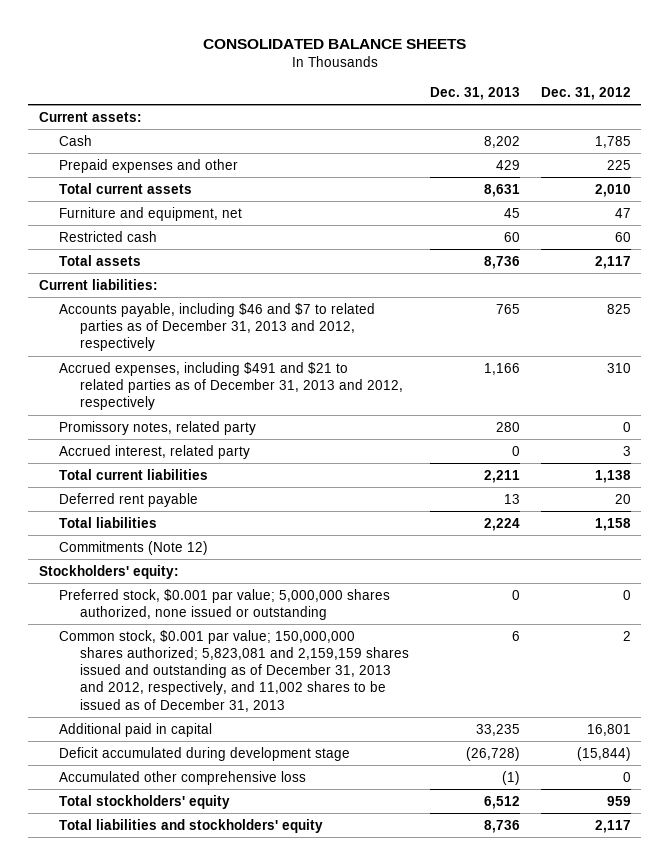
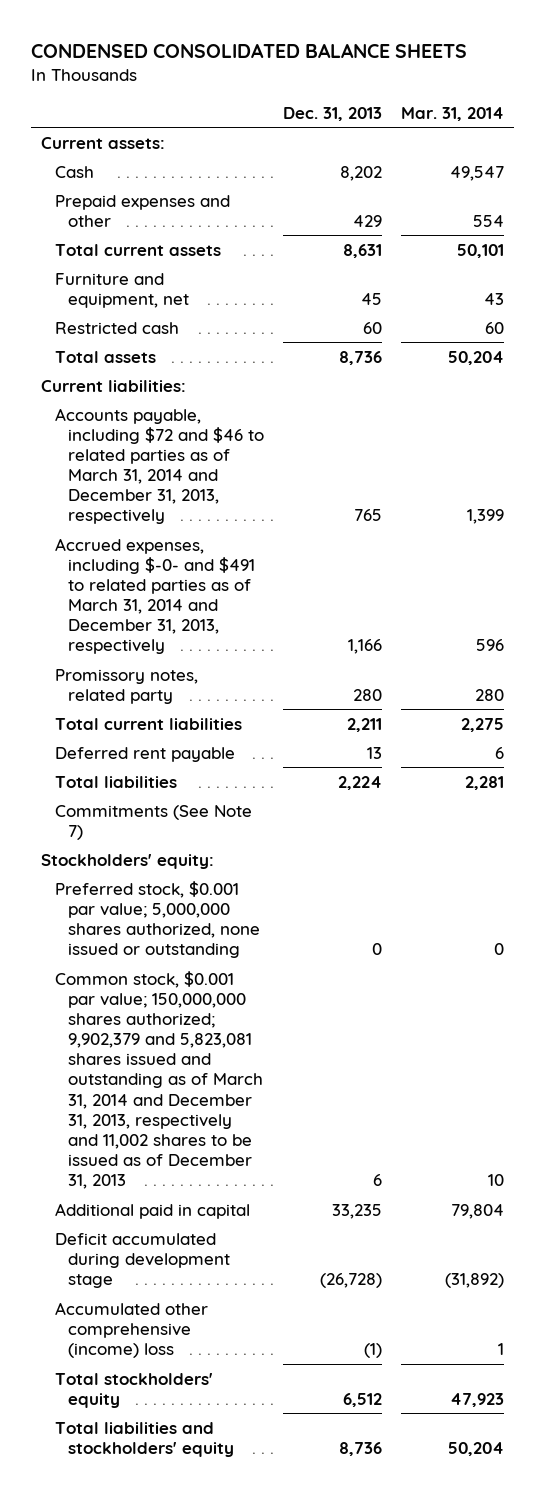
[202,38,466,49] CONSOLIDATED BALANCE SHEETS -> [31,42,468,58] CONDENSED CONSOLIDATED BALANCE SHEETS
[540,86,631,100] Dec. 31, 2012 -> none
none -> [401,106,505,121] Mar. 31, 2014
[59,302,376,352] Accounts payable, including $46 and $7 to related parties as of December 31, 2013 and 2012, respectively -> [54,407,265,525] Accounts payable, including $72 and $46 to related parties as of March 31, 2014 and December 31, 2013, respectively
[59,361,403,411] Accrued expenses, including $491 and $21 to related parties as of December 31, 2013 and 2012, respectively -> [54,537,256,655] Accrued expenses, including $-0- and $491 to related parties as of March 31, 2014 and December 31, 2013, respectively
[59,444,251,459] Accrued interest, related party -> none
[59,540,209,555] Commitments (Note 12) -> [54,804,252,840] Commitments (See Note 7)
[59,629,409,712] Common stock, $0.001 par value; 150,000,000 shares authorized; 5,823,081 and 2,159,159 shares issued and outstanding as of December 31, 2013 and 2012, respectively, and 11,002 shares to be issued as of December 31, 2013 -> [54,970,264,1190] Common stock, $0.001 par value; 150,000,000 shares authorized; 9,902,379 and 5,823,081 shares issued and outstanding as of March 31, 2014 and December 31, 2013, respectively and 11,002 shares to be issued as of December 31, 2013
[59,770,307,785] Accumulated other comprehensive loss -> [54,1301,208,1359] Accumulated other comprehensive (income) loss

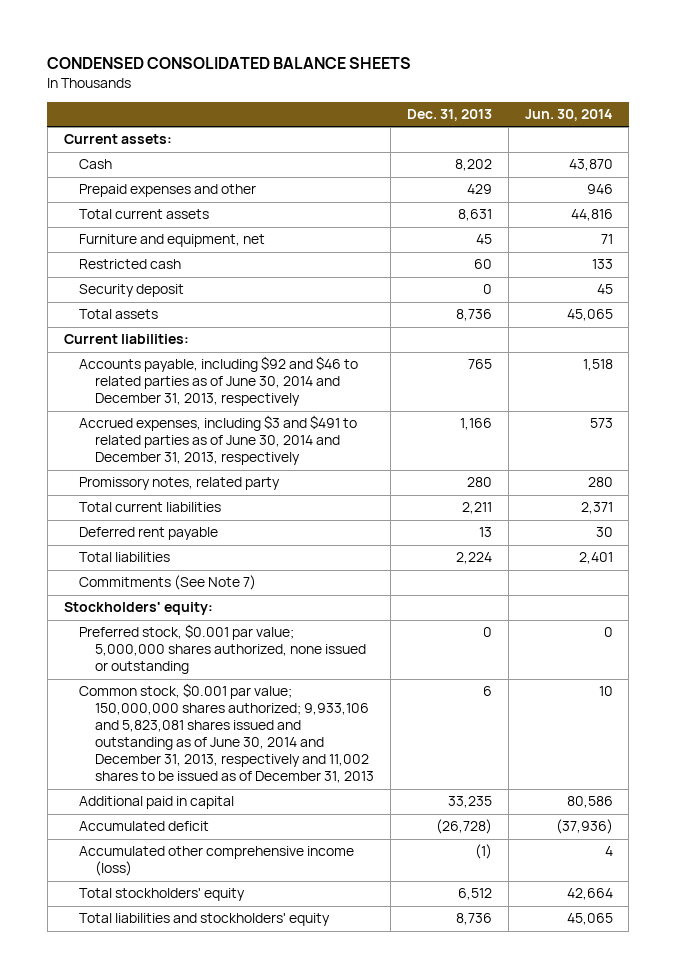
[401,106,505,121] Mar. 31, 2014 -> none
none -> [524,109,613,122] Jun. 30, 2014
none -> [79,284,185,298] Security deposit
[54,407,265,525] Accounts payable, including $72 and $46 to related parties as of March 31, 2014 and December 31, 2013, respectively -> [79,356,359,407] Accounts payable, including $92 and $46 to related parties as of June 30, 2014 and December 31, 2013, respectively
[54,537,256,655] Accrued expenses, including $-0- and $491 to related parties as of March 31, 2014 and December 31, 2013, respectively -> [79,415,358,466] Accrued expenses, including $3 and $491 to related parties as of June 30, 2014 and December 31, 2013, respectively
[54,970,264,1190] Common stock, $0.001 par value; 150,000,000 shares authorized; 9,902,379 and 5,823,081 shares issued and outstanding as of March 31, 2014 and December 31, 2013, respectively and 11,002 shares to be issued as of December 31, 2013 -> [79,683,374,784] Common stock, $0.001 par value; 150,000,000 shares authorized; 9,933,106 and 5,823,081 shares issued and outstanding as of June 30, 2014 and December 31, 2013, respectively and 11,002 shares to be issued as of December 31, 2013
[54,1232,231,1289] Deficit accumulated during development stage -> [79,821,210,832] Accumulated deficit
[54,1301,208,1359] Accumulated other comprehensive (income) loss -> [79,846,355,877] Accumulated other comprehensive income (loss)

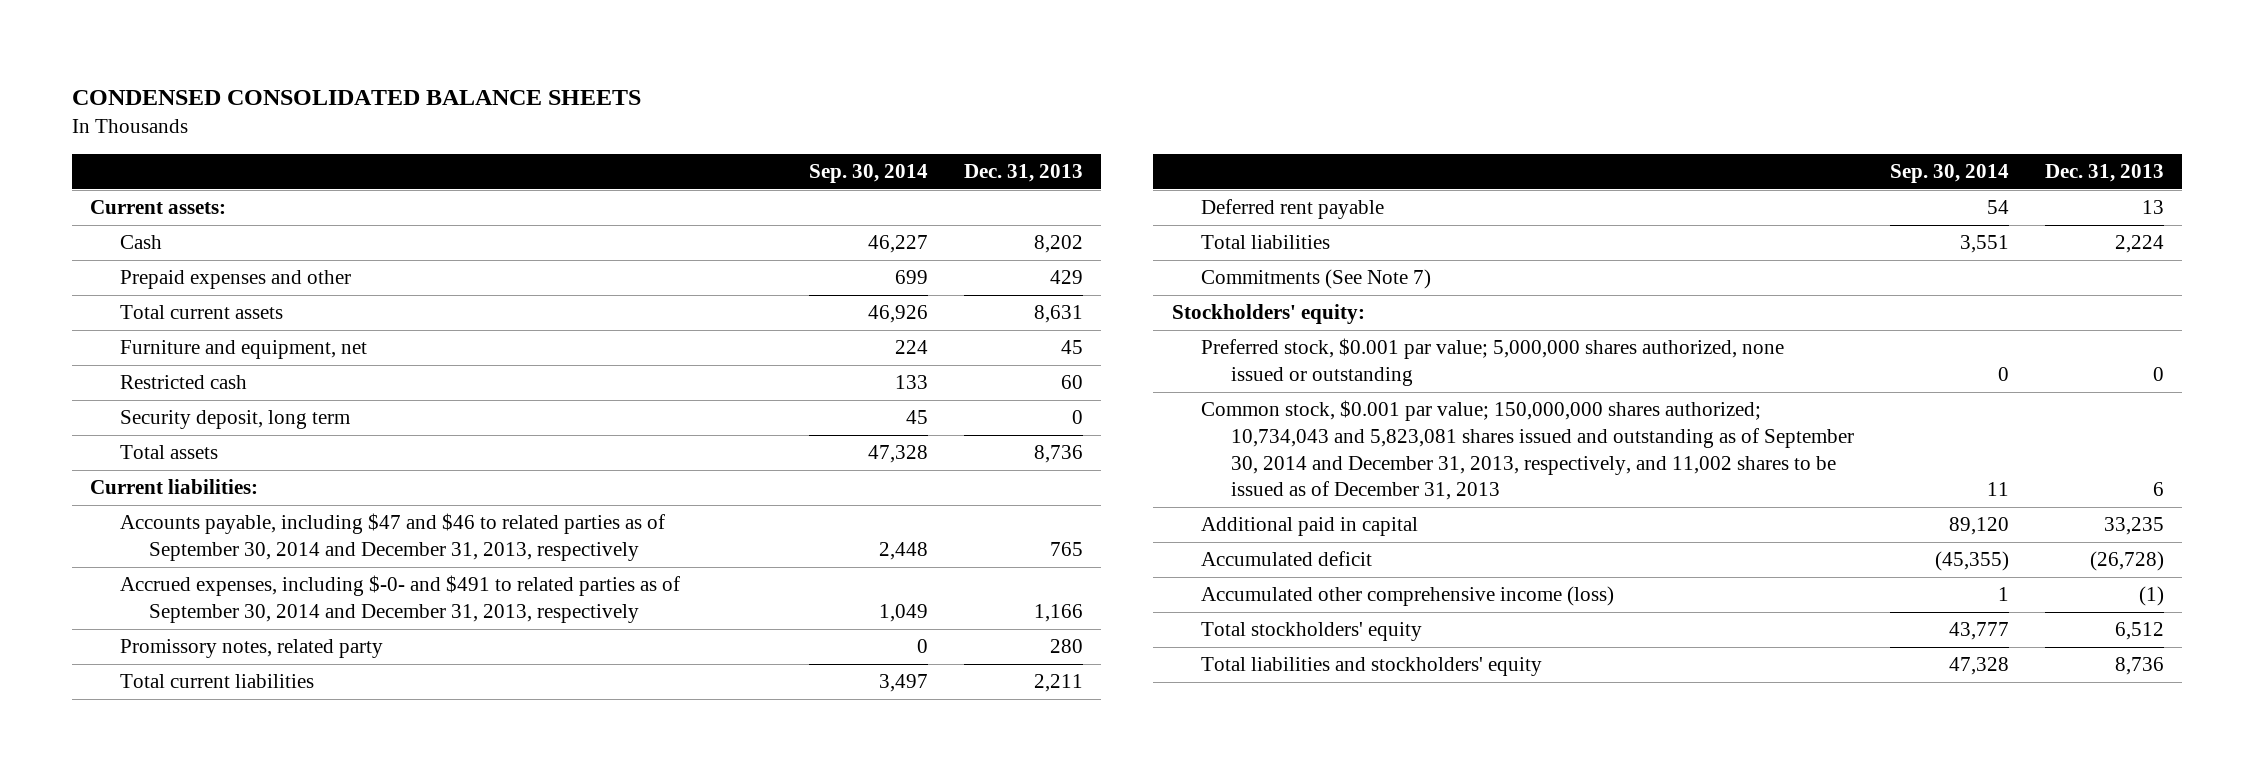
[524,109,613,122] Jun. 30, 2014 -> none
none -> [808,164,928,184] Sep. 30, 2014
[79,284,185,298] Security deposit -> [119,410,350,430] Security deposit, long term
[79,356,359,407] Accounts payable, including $92 and $46 to related parties as of June 30, 2014 and December 31, 2013, respectively -> [119,513,665,562] Accounts payable, including $47 and $46 to related parties as of September 30, 2014 and December 31, 2013, respectively
[79,415,358,466] Accrued expenses, including $3 and $491 to related parties as of June 30, 2014 and December 31, 2013, respectively -> [119,575,680,624] Accrued expenses, including $-0- and $491 to related parties as of September 30, 2014 and December 31, 2013, respectively
[79,683,374,784] Common stock, $0.001 par value; 150,000,000 shares authorized; 9,933,106 and 5,823,081 shares issued and outstanding as of June 30, 2014 and December 31, 2013, respectively and 11,002 shares to be issued as of December 31, 2013 -> [1201,400,1854,501] Common stock, $0.001 par value; 150,000,000 shares authorized; 10,734,043 and 5,823,081 shares issued and outstanding as of September 30, 2014 and December 31, 2013, respectively, and 11,002 shares to be issued as of December 31, 2013

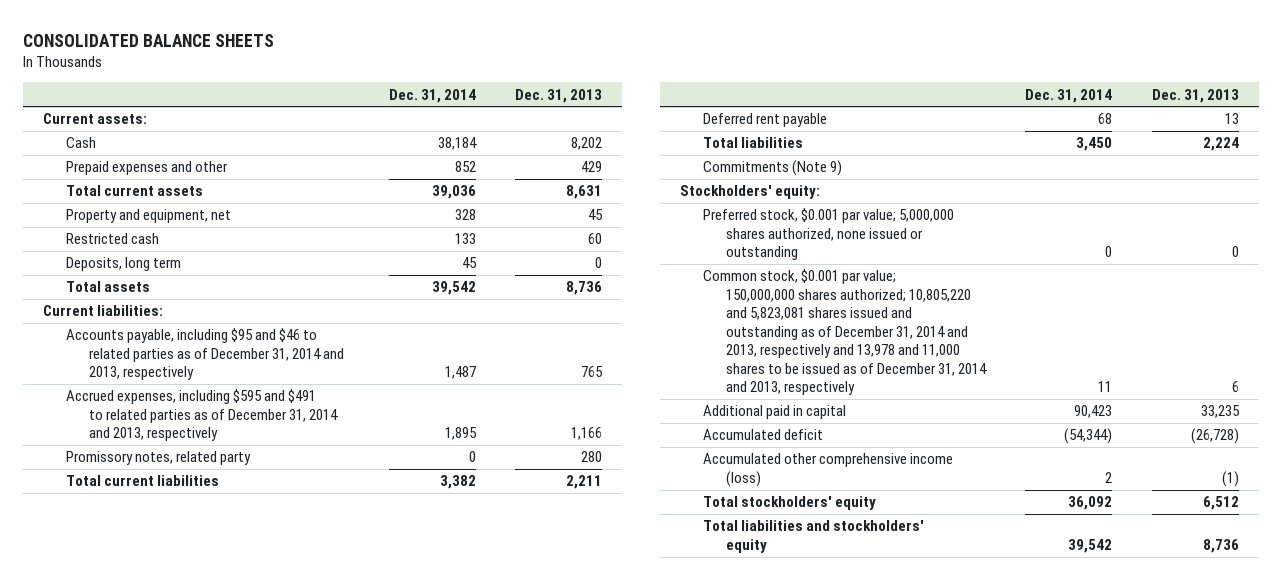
[72,89,642,105] CONDENSED CONSOLIDATED BALANCE SHEETS -> [23,33,275,47] CONSOLIDATED BALANCE SHEETS
[808,164,928,184] Sep. 30, 2014 -> none
none -> [388,88,476,103] Dec. 31, 2014
[119,340,367,360] Furniture and equipment, net -> [66,209,232,224] Property and equipment, net
[119,410,350,430] Security deposit, long term -> [66,257,182,272] Deposits, long term
[119,513,665,562] Accounts payable, including $47 and $46 to related parties as of September 30, 2014 and December 31, 2013, respectively -> [66,328,345,381] Accounts payable, including $95 and $46 to related parties as of December 31, 2014 and 2013, respectively
[119,575,680,624] Accrued expenses, including $-0- and $491 to related parties as of September 30, 2014 and December 31, 2013, respectively -> [66,389,339,442] Accrued expenses, including $595 and $491 to related parties as of December 31, 2014 and 2013, respectively
[1201,269,1432,290] Commitments (See Note 7) -> [702,160,842,177] Commitments (Note 9)
[1201,400,1854,501] Common stock, $0.001 par value; 150,000,000 shares authorized; 10,734,043 and 5,823,081 shares issued and outstanding as of September 30, 2014 and December 31, 2013, respectively, and 11,002 shares to be issued as of December 31, 2013 -> [702,269,987,396] Common stock, $0.001 par value; 150,000,000 shares authorized; 10,805,220 and 5,823,081 shares issued and outstanding as of December 31, 2014 and 2013, respectively and 13,978 and 11,000 shares to be issued as of December 31, 2014 and 2013, respectively

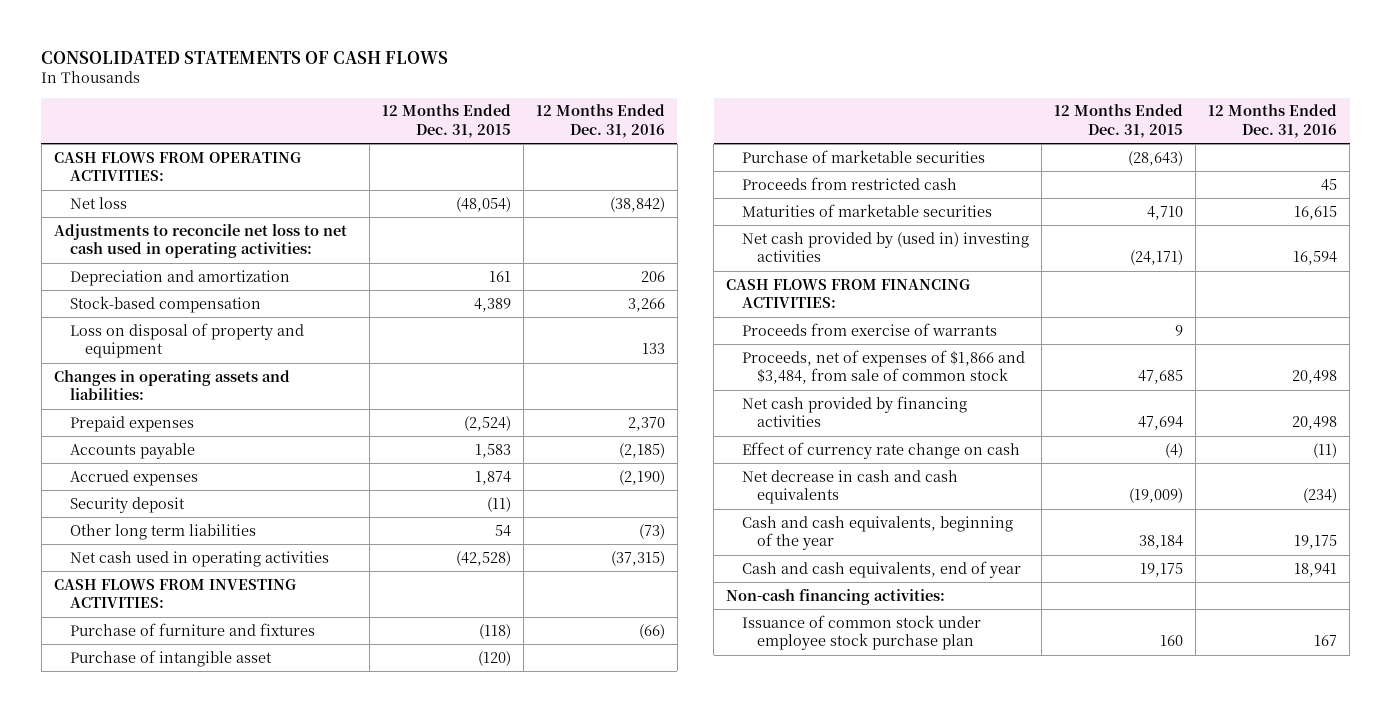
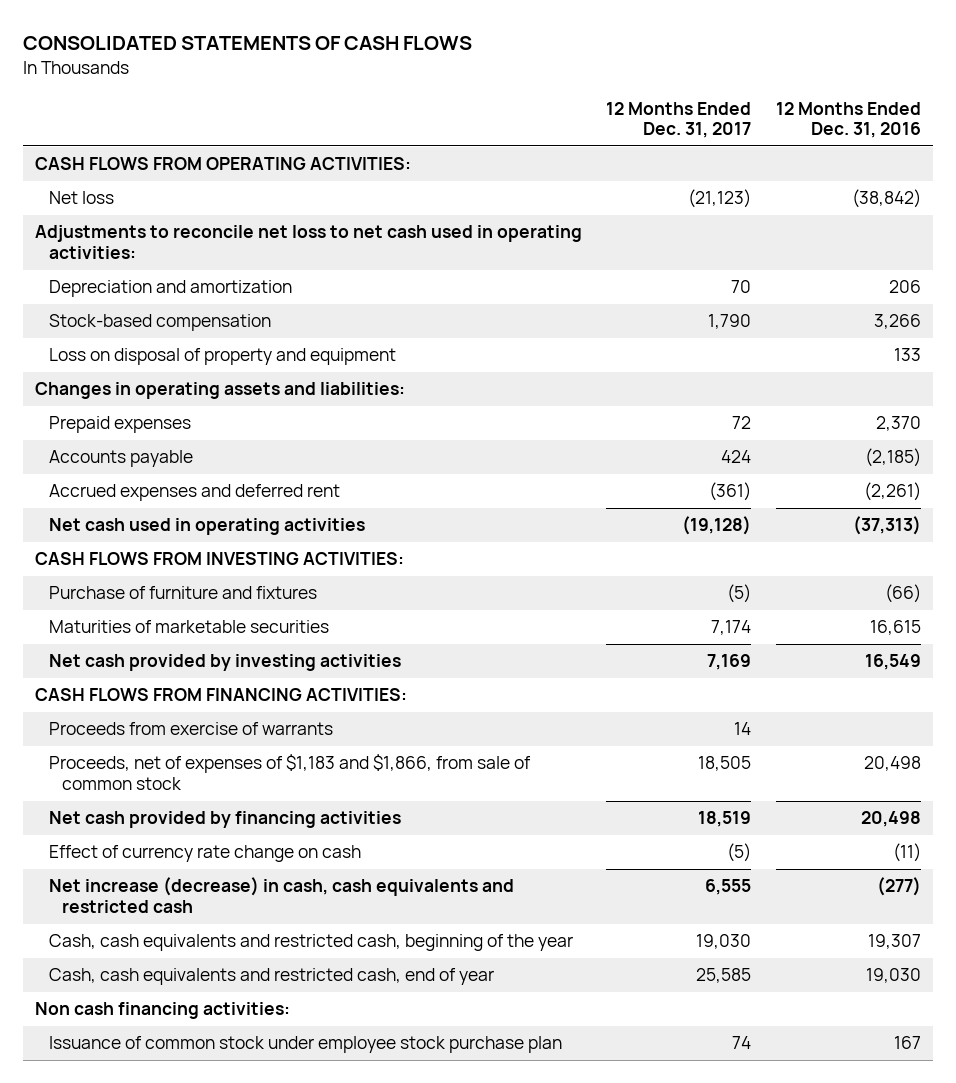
[381,104,511,138] 12 Months Ended Dec. 31, 2015 -> none
none -> [606,101,752,139] 12 Months Ended Dec. 31, 2017
[69,496,185,513] Security deposit -> none
[69,523,256,540] Other long term liabilities -> none
[69,469,198,486] Accrued expenses -> [48,484,340,502] Accrued expenses and deferred rent
[618,469,665,485] (2,190) -> [863,482,921,502] (2,261)
[610,550,665,566] (37,315) -> [852,516,921,536] (37,313)
[69,649,272,667] Purchase of intangible asset -> none
[741,149,985,163] Purchase of marketable securities -> none
[741,176,957,190] Proceeds from restricted cash -> none
[741,231,1029,263] Net cash provided by (used in) investing activities -> [48,654,401,672] Net cash provided by investing activities
[1293,251,1338,266] 16,594 -> [864,654,921,671] 16,549
[741,349,1025,385] Proceeds, net of expenses of $1,866 and $3,484, from sale of common stock -> [48,754,531,791] Proceeds, net of expenses of $1,183 and $1,866, from sale of common stock
[741,469,958,505] Net decrease in cash and cash equivalents -> [48,877,514,914] Net increase (decrease) in cash, cash equivalents and restricted cash
[1303,488,1338,504] (234) -> [876,877,921,897] (277)
[741,515,1013,551] Cash and cash equivalents, beginning of the year -> [48,934,573,952] Cash, cash equivalents and restricted cash, beginning of the year
[1294,535,1338,550] 19,175 -> [867,934,921,950] 19,307
[741,560,1021,578] Cash and cash equivalents, end of year -> [48,968,494,986] Cash, cash equivalents and restricted cash, end of year
[1294,562,1338,577] 18,941 -> [865,968,921,984] 19,030
[726,588,946,605] Non-cash financing activities: -> [35,1002,291,1020] Non cash financing activities:

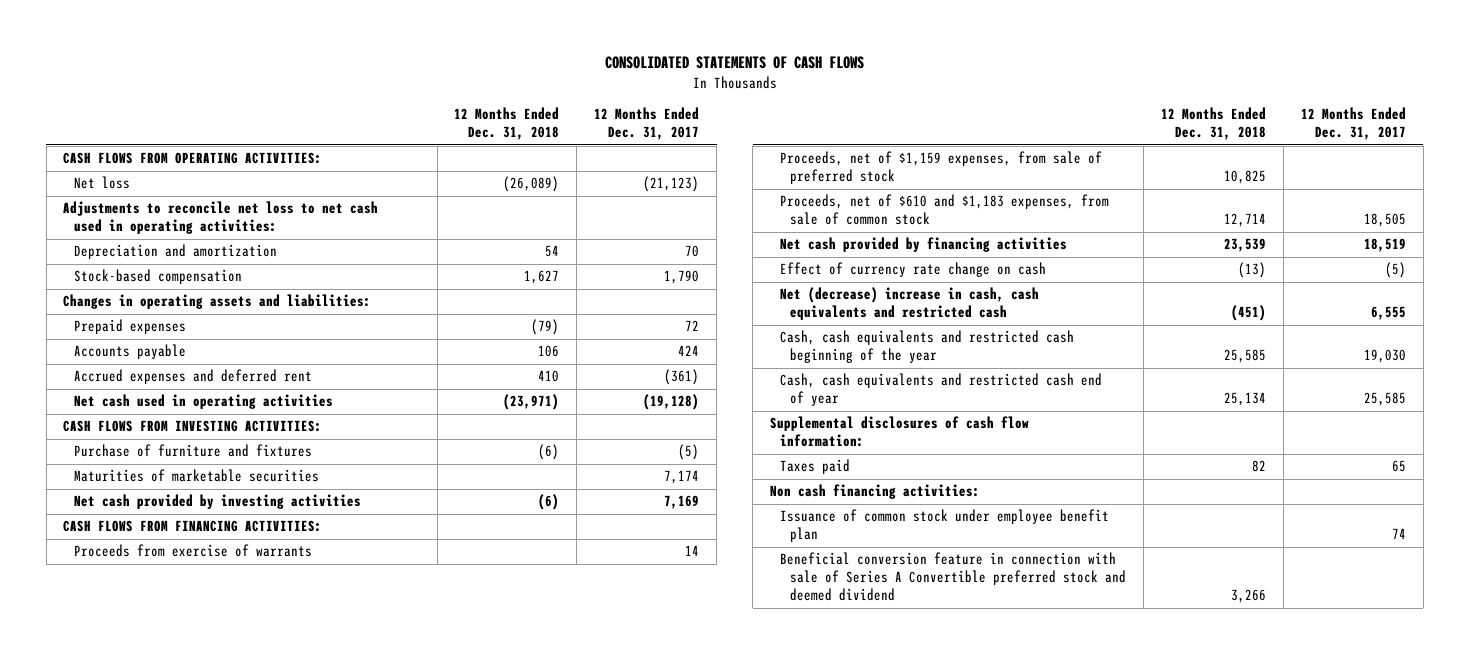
[775,101,921,139] 12 Months Ended Dec. 31, 2016 -> none
none -> [454,107,560,141] 12 Months Ended Dec. 31, 2018
[48,348,396,366] Loss on disposal of property and equipment -> none
none -> [780,151,1103,185] Proceeds, net of $1,159 expenses, from sale of preferred stock
[48,754,531,791] Proceeds, net of expenses of $1,183 and $1,866, from sale of common stock -> [780,194,1110,226] Proceeds, net of $610 and $1,183 expenses, from sale of common stock
[48,877,514,914] Net increase (decrease) in cash, cash equivalents and restricted cash -> [780,287,1040,321] Net (decrease) increase in cash, cash equivalents and restricted cash
[48,934,573,952] Cash, cash equivalents and restricted cash, beginning of the year -> [780,330,1075,364] Cash, cash equivalents and restricted cash beginning of the year
[48,968,494,986] Cash, cash equivalents and restricted cash, end of year -> [780,373,1103,407] Cash, cash equivalents and restricted cash end of year
none -> [770,416,1030,448] Supplemental disclosures of cash flow information:
none -> [780,459,851,475] Taxes paid
[48,1036,562,1054] Issuance of common stock under employee stock purchase plan -> [780,509,1110,543] Issuance of common stock under employee benefit plan
none -> [780,552,1127,602] Beneficial conversion feature in connection with sale of Series A Convertible preferred stock and deemed dividend

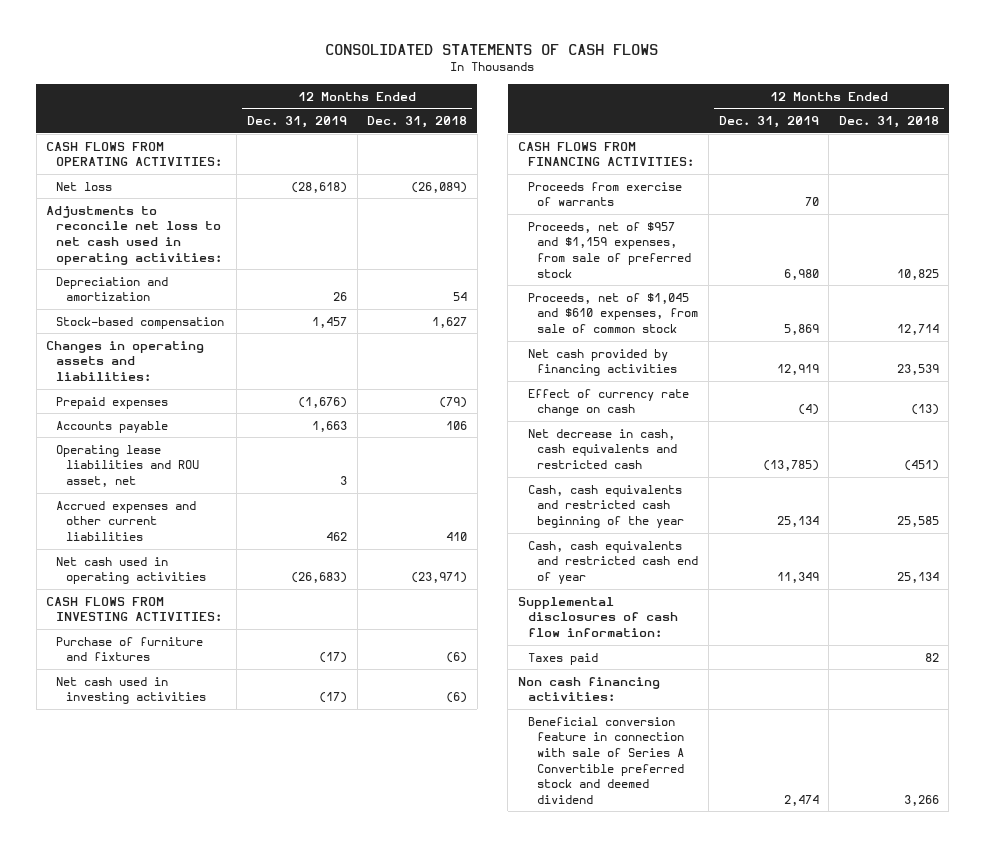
[594,107,700,141] 12 Months Ended Dec. 31, 2017 -> none
none -> [247,115,348,128] Dec. 31, 2019
none -> [56,444,199,488] Operating lease liabilities and ROU asset, net
[73,369,312,385] Accrued expenses and deferred rent -> [56,500,197,542] Accrued expenses and other current liabilities
[73,469,319,483] Maturities of marketable securities -> none
[73,494,361,510] Net cash provided by investing activities -> [56,676,206,705] Net cash used in investing activities
[780,151,1103,185] Proceeds, net of $1,159 expenses, from sale of preferred stock -> [527,221,692,278] Proceeds, net of $957 and $1,159 expenses, from sale of preferred stock
[780,194,1110,226] Proceeds, net of $610 and $1,183 expenses, from sale of common stock -> [527,292,699,334] Proceeds, net of $1,045 and $610 expenses, from sale of common stock
[780,287,1040,321] Net (decrease) increase in cash, cash equivalents and restricted cash -> [527,428,678,470] Net decrease in cash, cash equivalents and restricted cash
[780,509,1110,543] Issuance of common stock under employee benefit plan -> none

